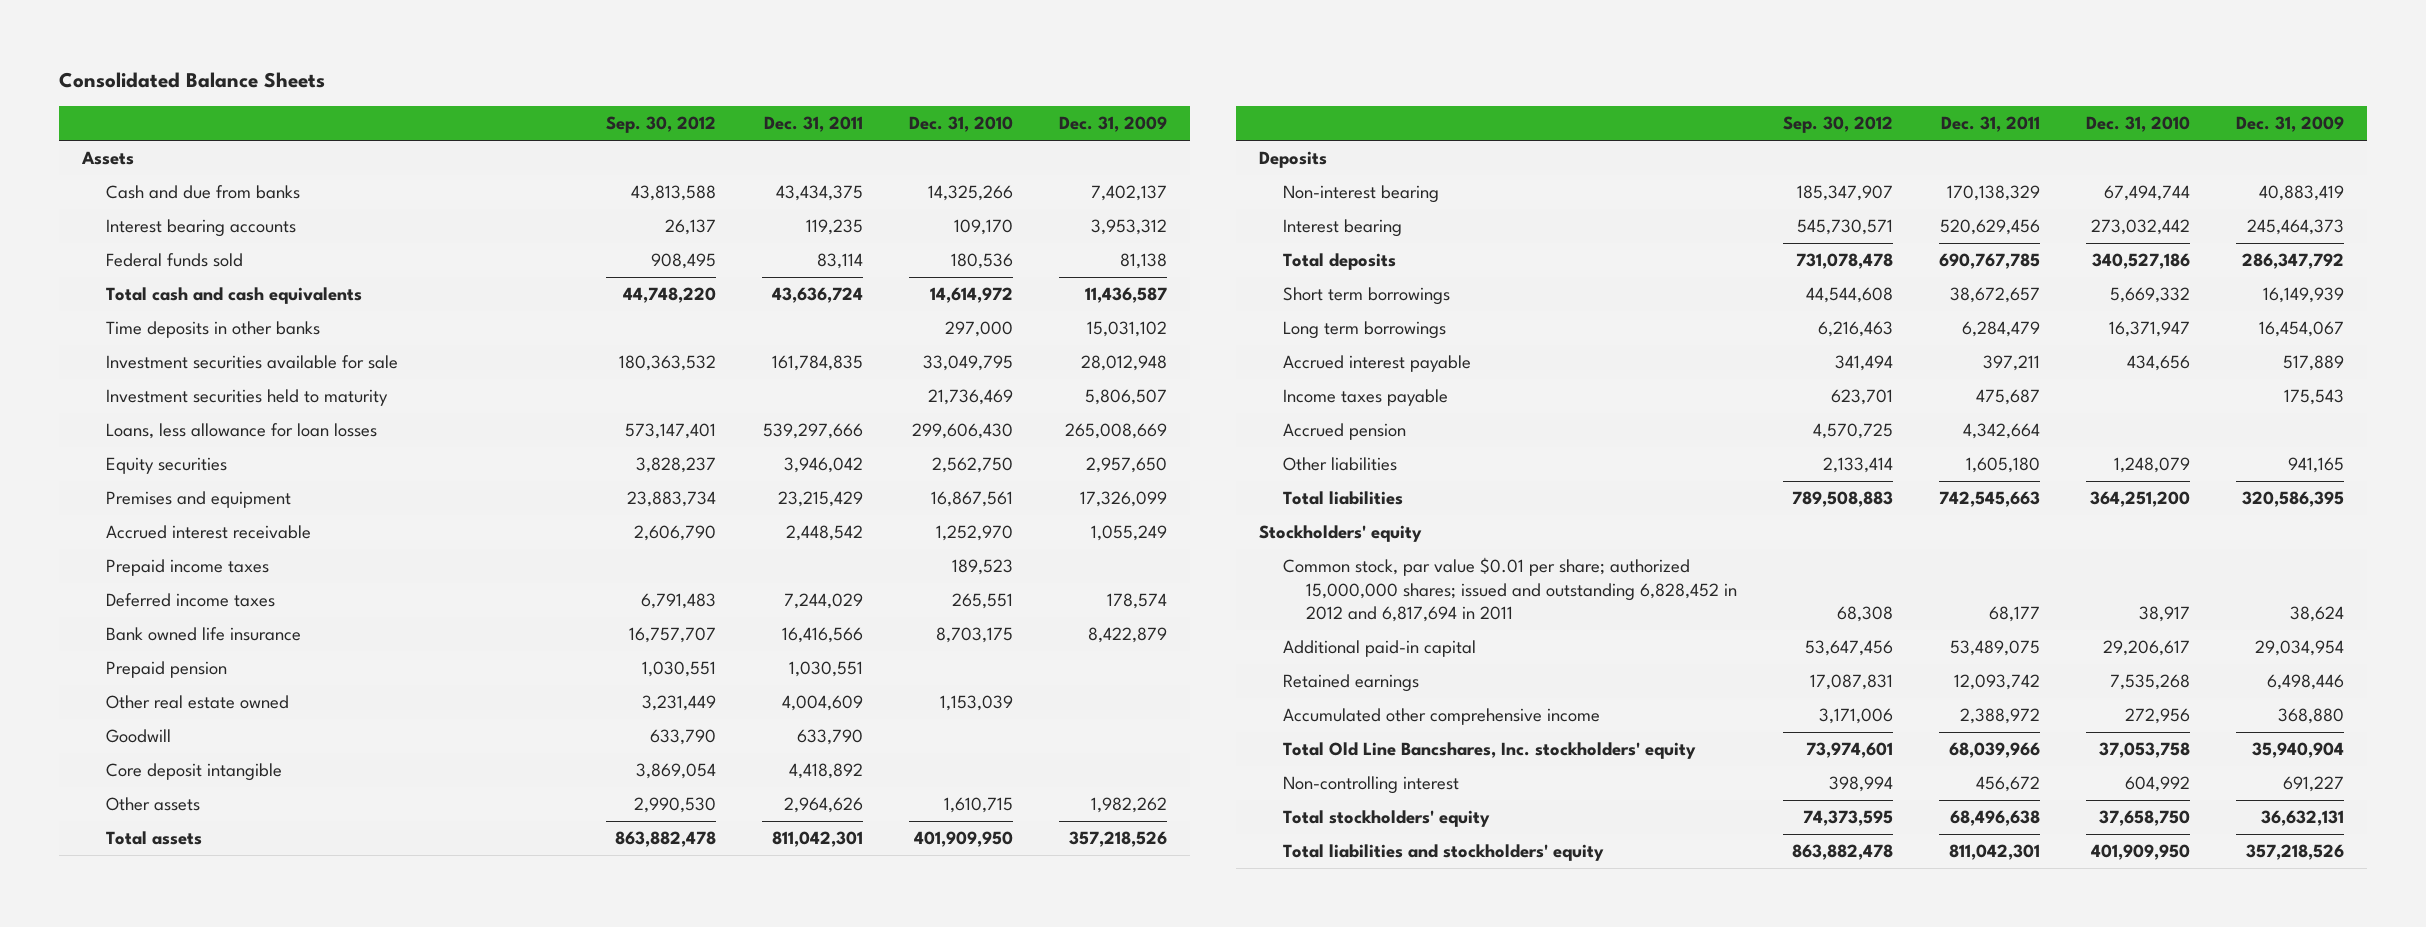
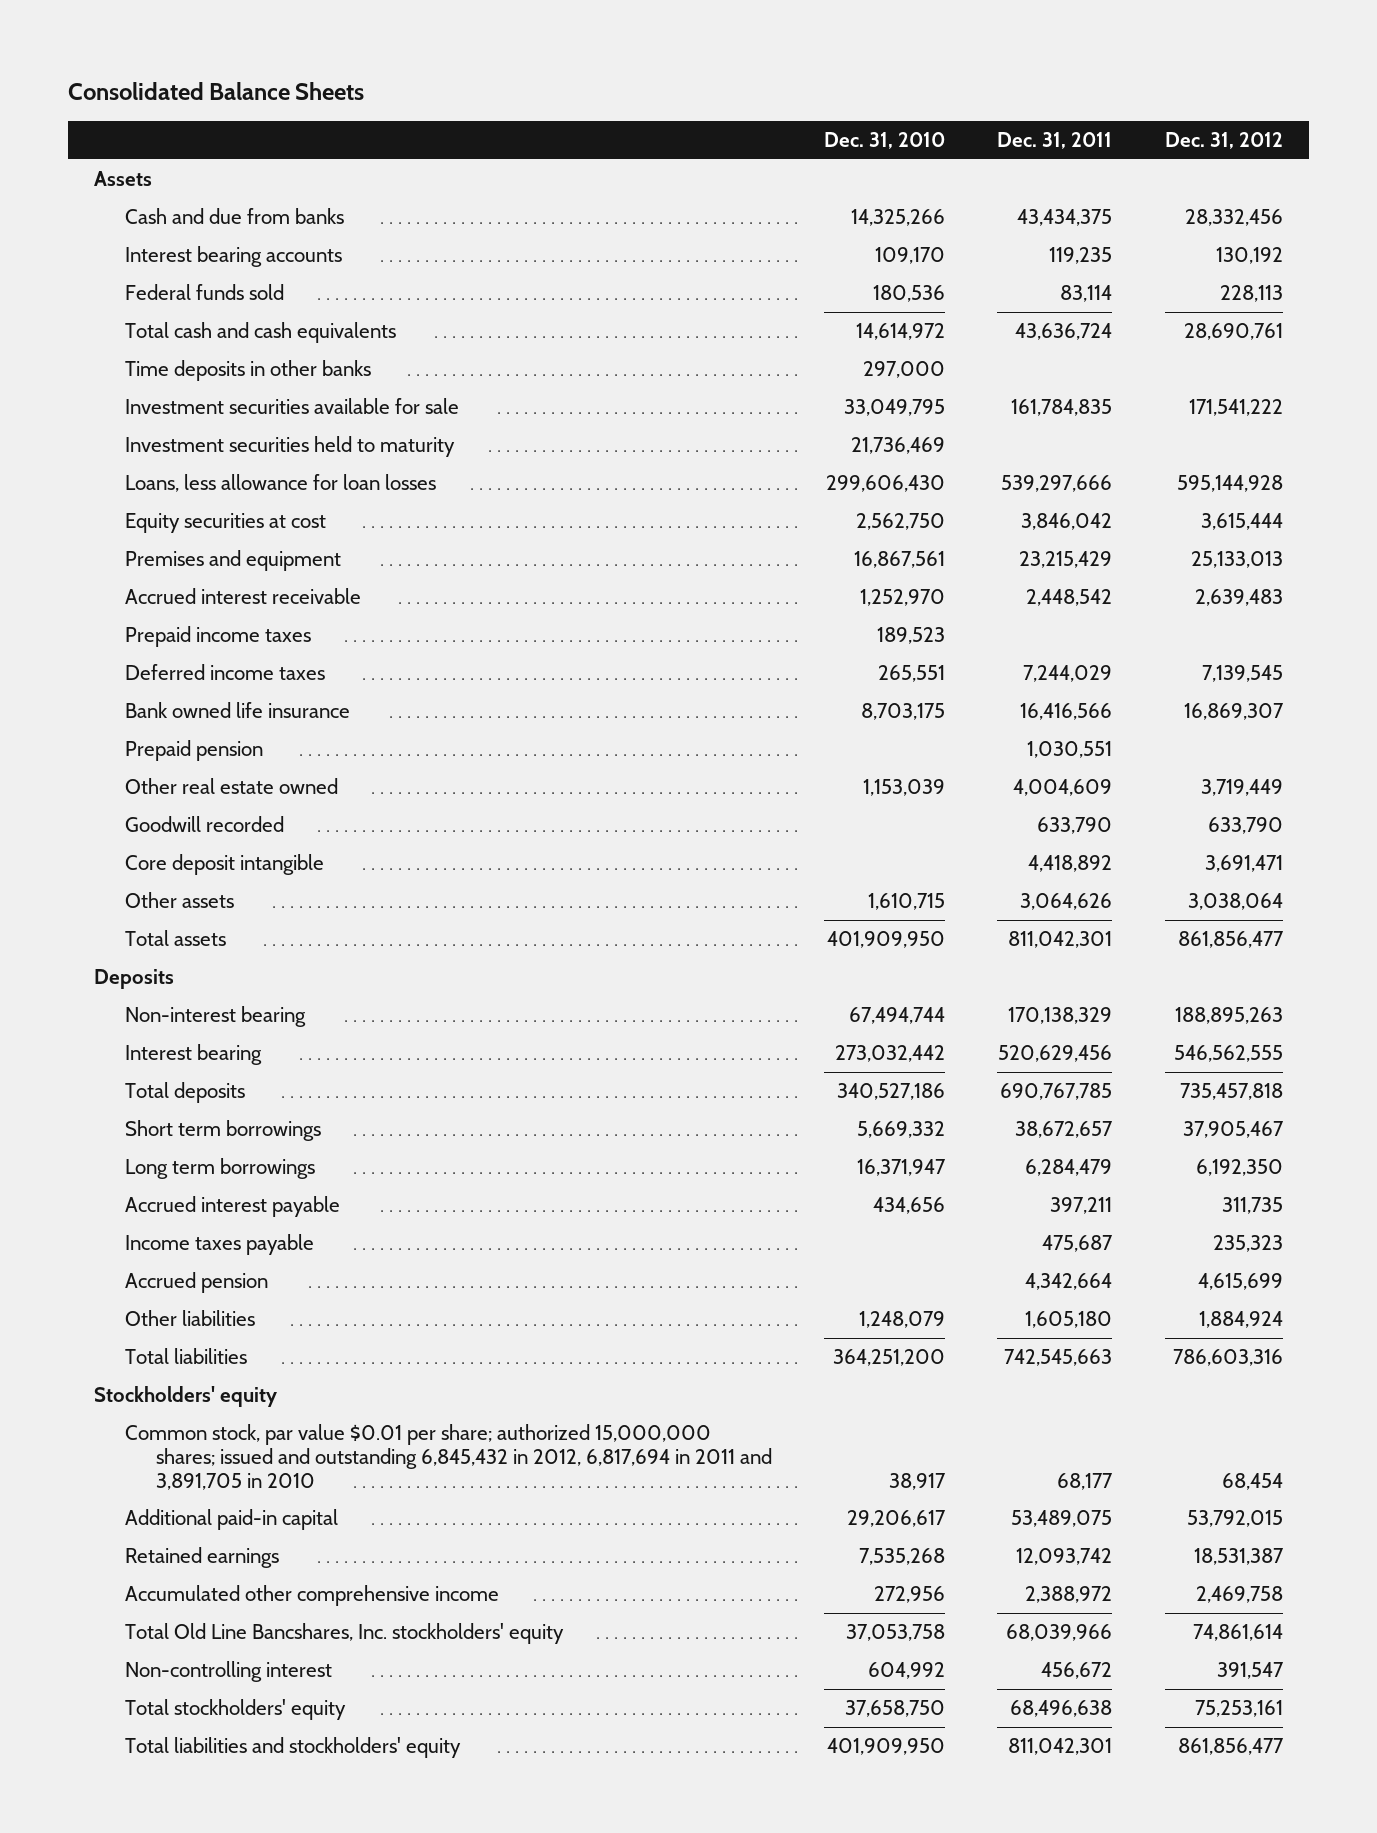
[606,116,717,134] Sep. 30, 2012 -> none
[1059,116,1168,133] Dec. 31, 2009 -> none
none -> [1164,132,1283,150] Dec. 31, 2012
[105,457,227,475] Equity securities -> [125,513,327,534] Equity securities at cost
[784,457,864,474] 3,946,042 -> [1021,513,1113,531] 3,846,042
[105,729,171,744] Goodwill -> [125,816,285,833] Goodwill recorded
[784,797,864,814] 2,964,626 -> [1020,893,1113,911] 3,064,626
[1282,557,1738,623] Common stock, par value $0.01 per share; authorized 15,000,000 shares; issued and outstanding 6,828,452 in 2012 and 6,817,694 in 2011 -> [125,1424,772,1490] Common stock, par value $0.01 per share; authorized 15,000,000 shares; issued and outstanding 6,845,432 in 2012, 6,817,694 in 2011 and 3,891,705 in 2010

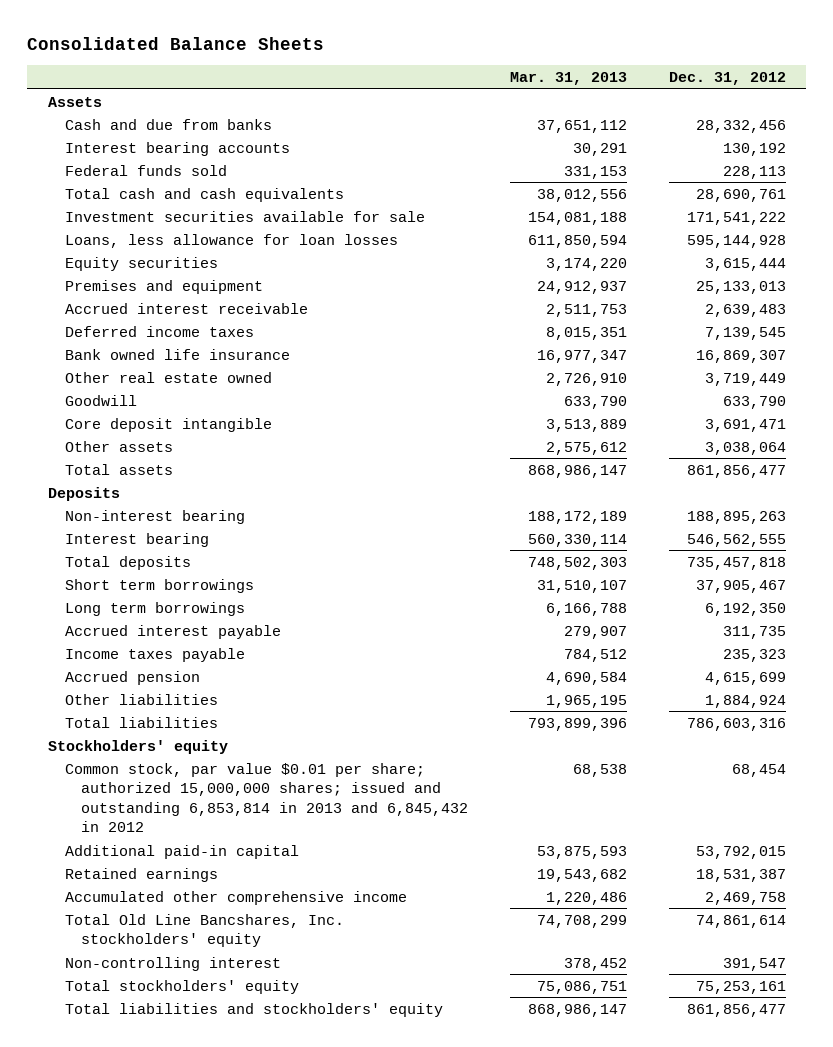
[824,132,946,150] Dec. 31, 2010 -> none
[997,132,1113,150] Dec. 31, 2011 -> none
none -> [509,71,627,85] Mar. 31, 2013
[125,360,372,382] Time deposits in other banks -> none
[125,436,456,458] Investment securities held to maturity -> none
[125,513,327,534] Equity securities at cost -> [64,256,218,271] Equity securities
[125,626,312,648] Prepaid income taxes -> none
[125,740,264,762] Prepaid pension -> none
[125,816,285,833] Goodwill recorded -> [64,394,137,406] Goodwill
[125,1424,772,1490] Common stock, par value $0.01 per share; authorized 15,000,000 shares; issued and outstanding 6,845,432 in 2012, 6,817,694 in 2011 and 3,891,705 in 2010 -> [64,762,469,833] Common stock, par value $0.01 per share; authorized 15,000,000 shares; issued and outstanding 6,853,814 in 2013 and 6,845,432 in 2012

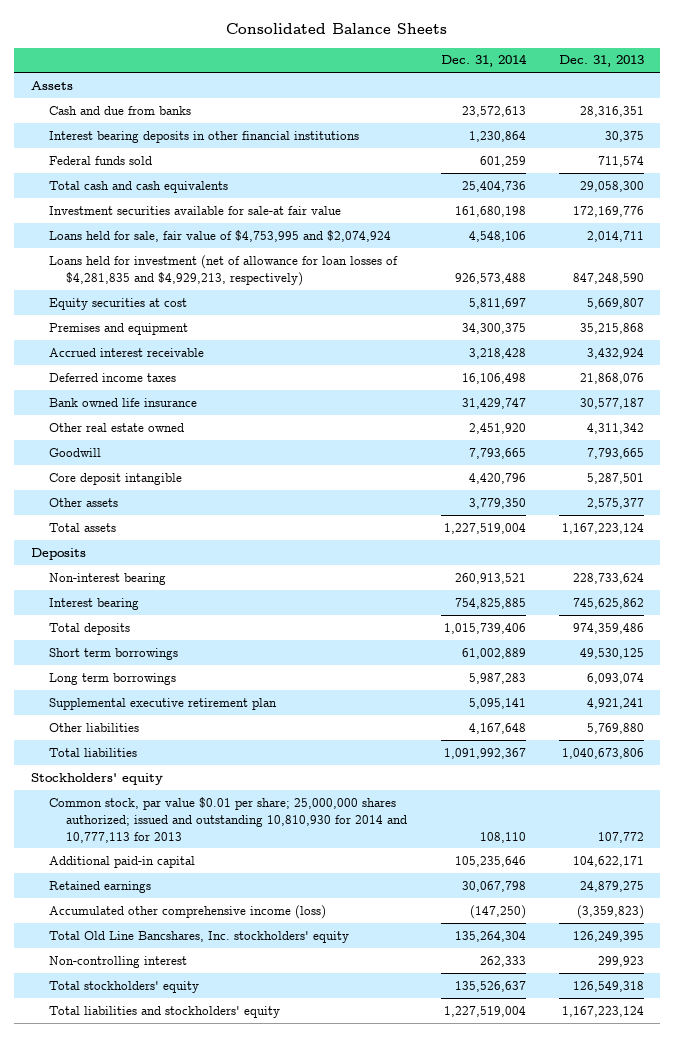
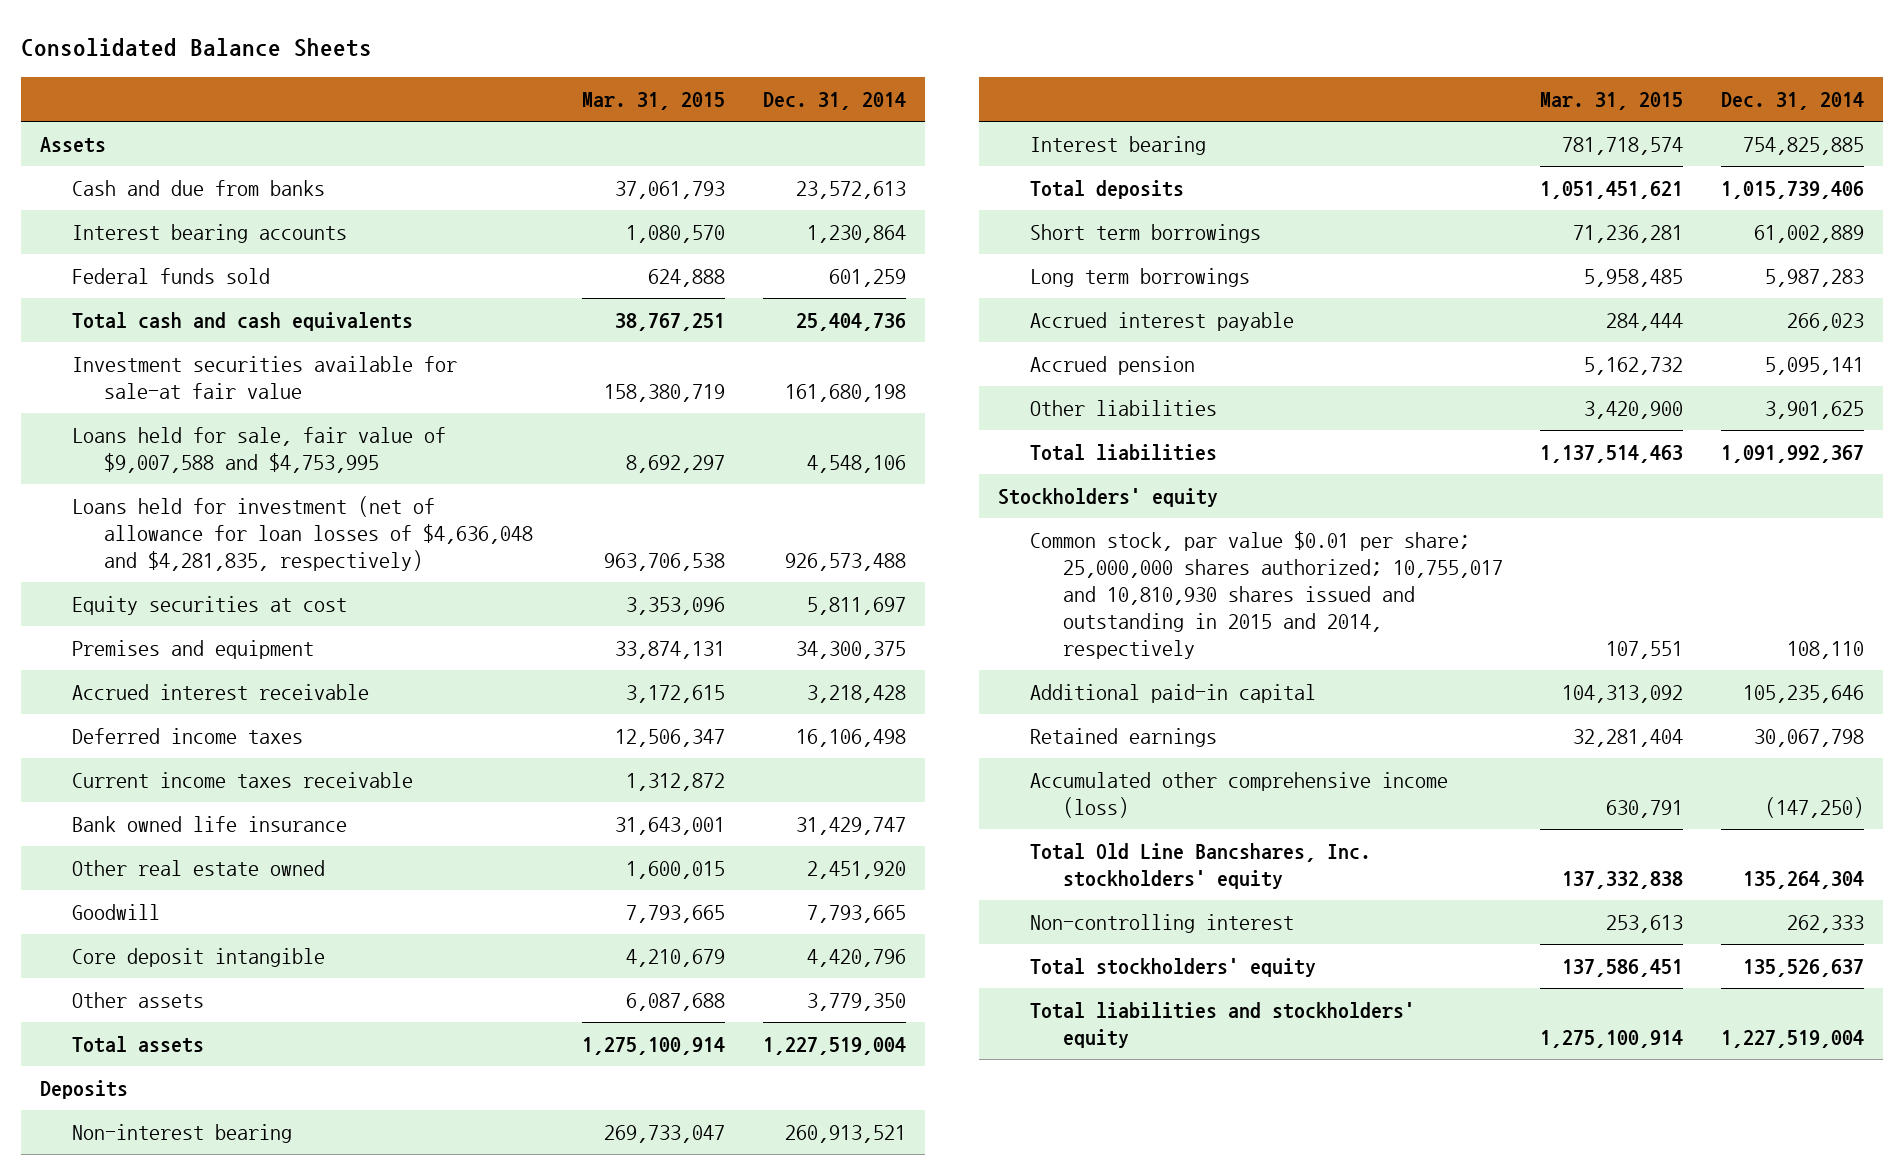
[558,55,644,68] Dec. 31, 2013 -> none
none -> [582,91,726,110] Mar. 31, 2015
[48,130,359,143] Interest bearing deposits in other financial institutions -> [72,224,348,244] Interest bearing accounts
[48,229,391,242] Loans held for sale, fair value of $4,753,995 and $2,074,924 -> [72,427,447,473] Loans held for sale, fair value of $9,007,588 and $4,753,995
[48,254,398,286] Loans held for investment (net of allowance for loan losses of $4,281,835 and $4,929,213, respectively) -> [72,496,534,571] Loans held for investment (net of allowance for loan losses of $4,636,048 and $4,281,835, respectively)
none -> [72,772,414,789] Current income taxes receivable
none -> [1030,312,1295,332] Accrued interest payable
[48,697,277,710] Supplemental executive retirement plan -> [1030,356,1196,376] Accrued pension
[468,722,526,734] 4,167,648 -> [1764,401,1864,420] 3,901,625
[48,796,408,843] Common stock, par value $0.01 per share; 25,000,000 shares authorized; issued and outstanding 10,810,930 for 2014 and 10,777,113 for 2013 -> [1030,531,1503,659] Common stock, par value $0.01 per share; 25,000,000 shares authorized; 10,755,017 and 10,810,930 shares issued and outstanding in 2015 and 2014, respectively

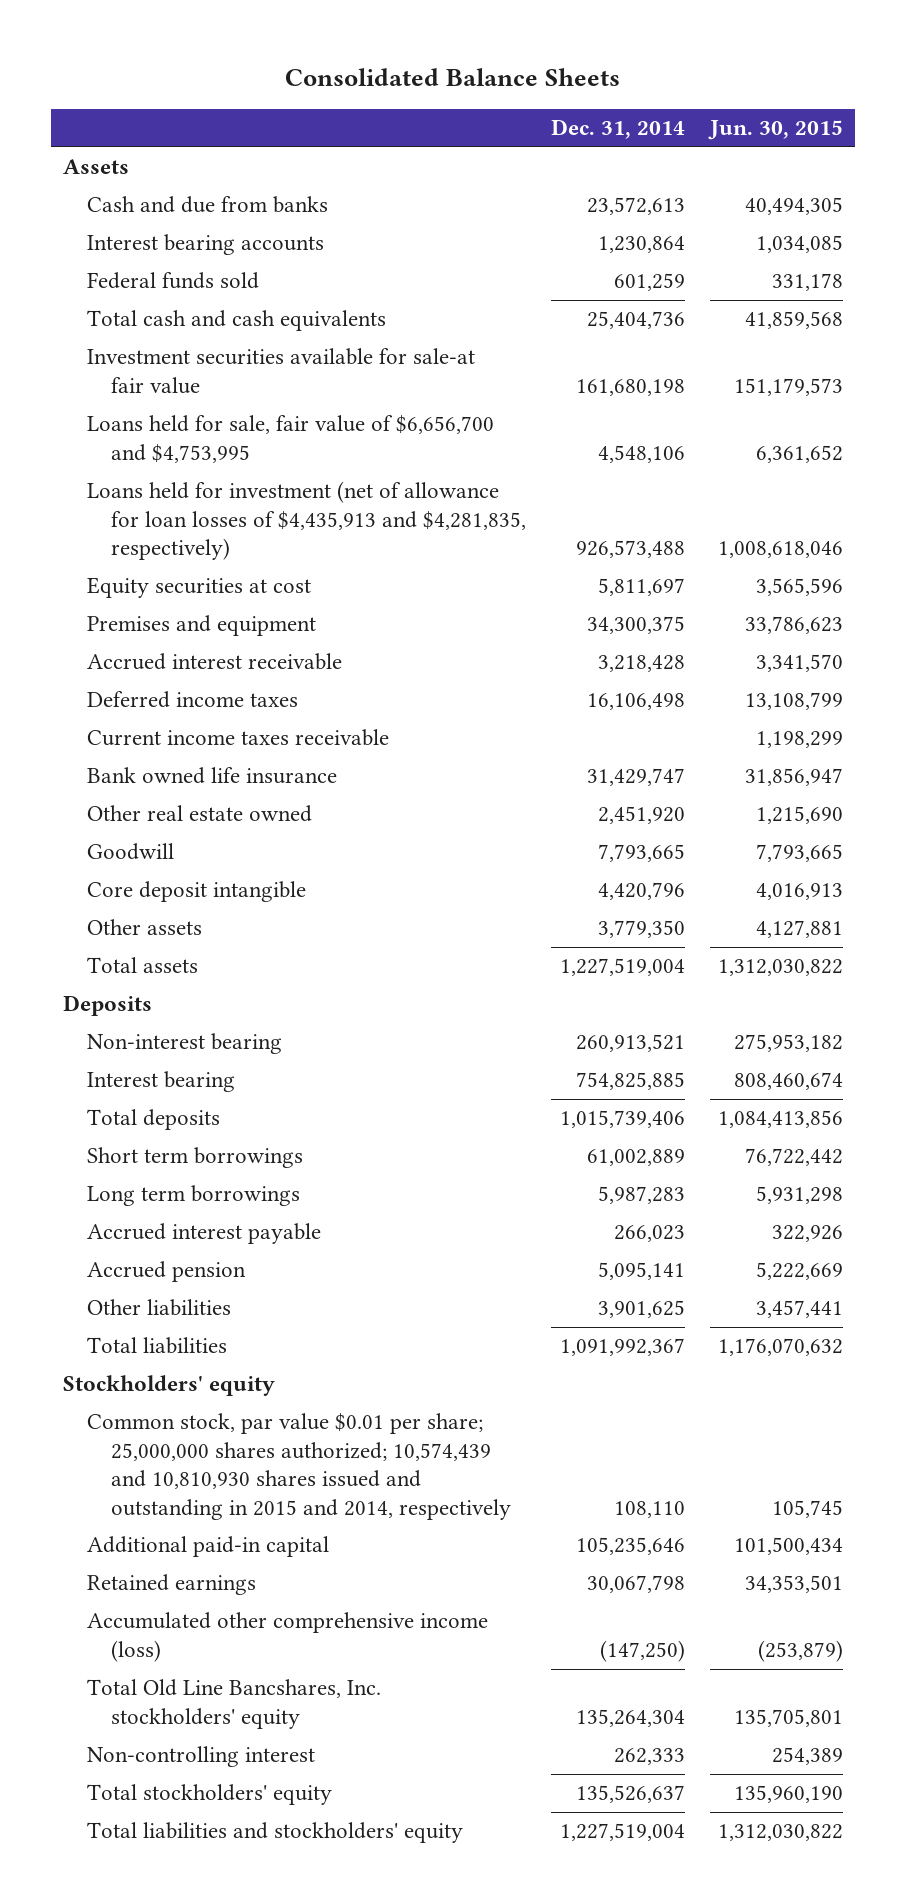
[582,91,726,110] Mar. 31, 2015 -> none
none -> [707,120,843,141] Jun. 30, 2015
[72,427,447,473] Loans held for sale, fair value of $9,007,588 and $4,753,995 -> [87,415,495,463] Loans held for sale, fair value of $6,656,700 and $4,753,995
[72,496,534,571] Loans held for investment (net of allowance for loan losses of $4,636,048 and $4,281,835, respectively) -> [87,481,527,561] Loans held for investment (net of allowance for loan losses of $4,435,913 and $4,281,835, respectively)
[1030,531,1503,659] Common stock, par value $0.01 per share; 25,000,000 shares authorized; 10,755,017 and 10,810,930 shares issued and outstanding in 2015 and 2014, respectively -> [87,1413,512,1520] Common stock, par value $0.01 per share; 25,000,000 shares authorized; 10,574,439 and 10,810,930 shares issued and outstanding in 2015 and 2014, respectively

